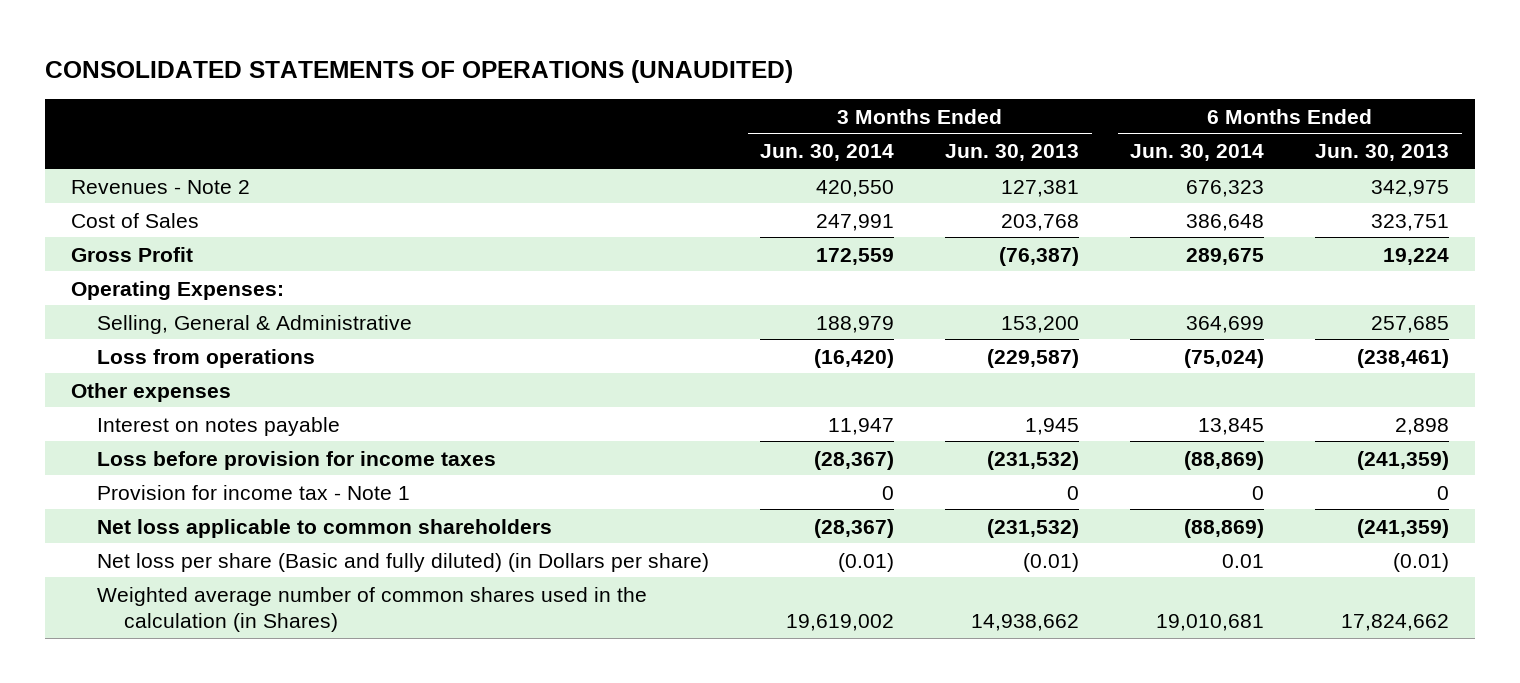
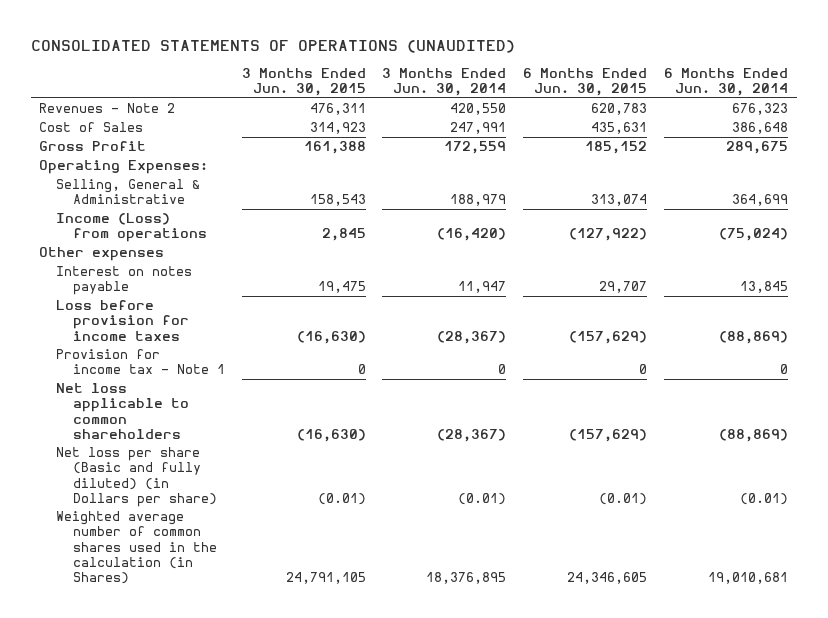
[945,144,1080,162] Jun. 30, 2013 -> none
[1315,144,1450,162] Jun. 30, 2013 -> none
none -> [241,67,366,97] 3 Months Ended Jun. 30, 2015
none -> [523,67,648,97] 6 Months Ended Jun. 30, 2015
[97,348,316,368] Loss from operations -> [56,213,207,243] Income (Loss) from operations
[1222,553,1265,568] 0.01 -> [740,492,789,505] (0.01)
[786,614,895,632] 19,619,002 -> [426,572,507,585] 18,376,895

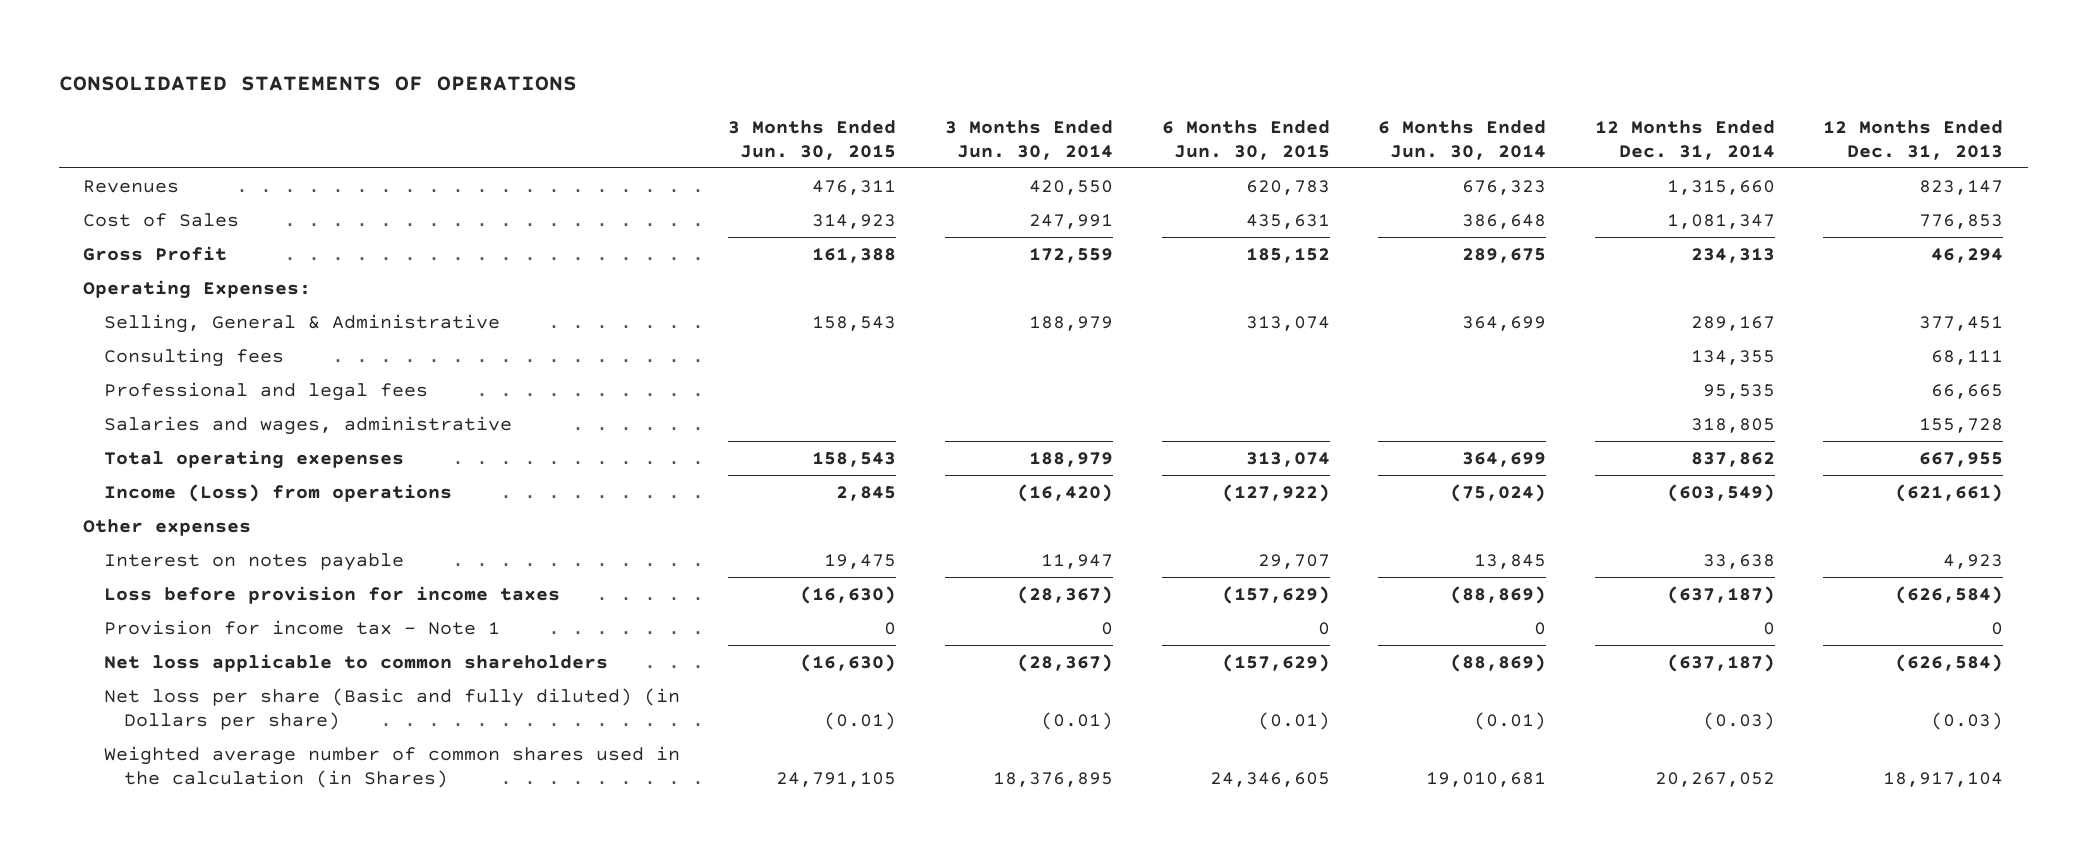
[30,39,515,53] CONSOLIDATED STATEMENTS OF OPERATIONS (UNAUDITED) -> [59,75,578,91] CONSOLIDATED STATEMENTS OF OPERATIONS
none -> [1594,119,1775,160] 12 Months Ended Dec. 31, 2014
none -> [1823,119,2004,160] 12 Months Ended Dec. 31, 2013
[39,103,176,114] Revenues - Note 2 -> [83,179,180,193] Revenues
none -> [103,347,284,367] Consulting fees
none -> [103,381,428,401] Professional and legal fees
none -> [103,415,512,435] Salaries and wages, administrative
none -> [103,449,404,469] Total operating exepenses

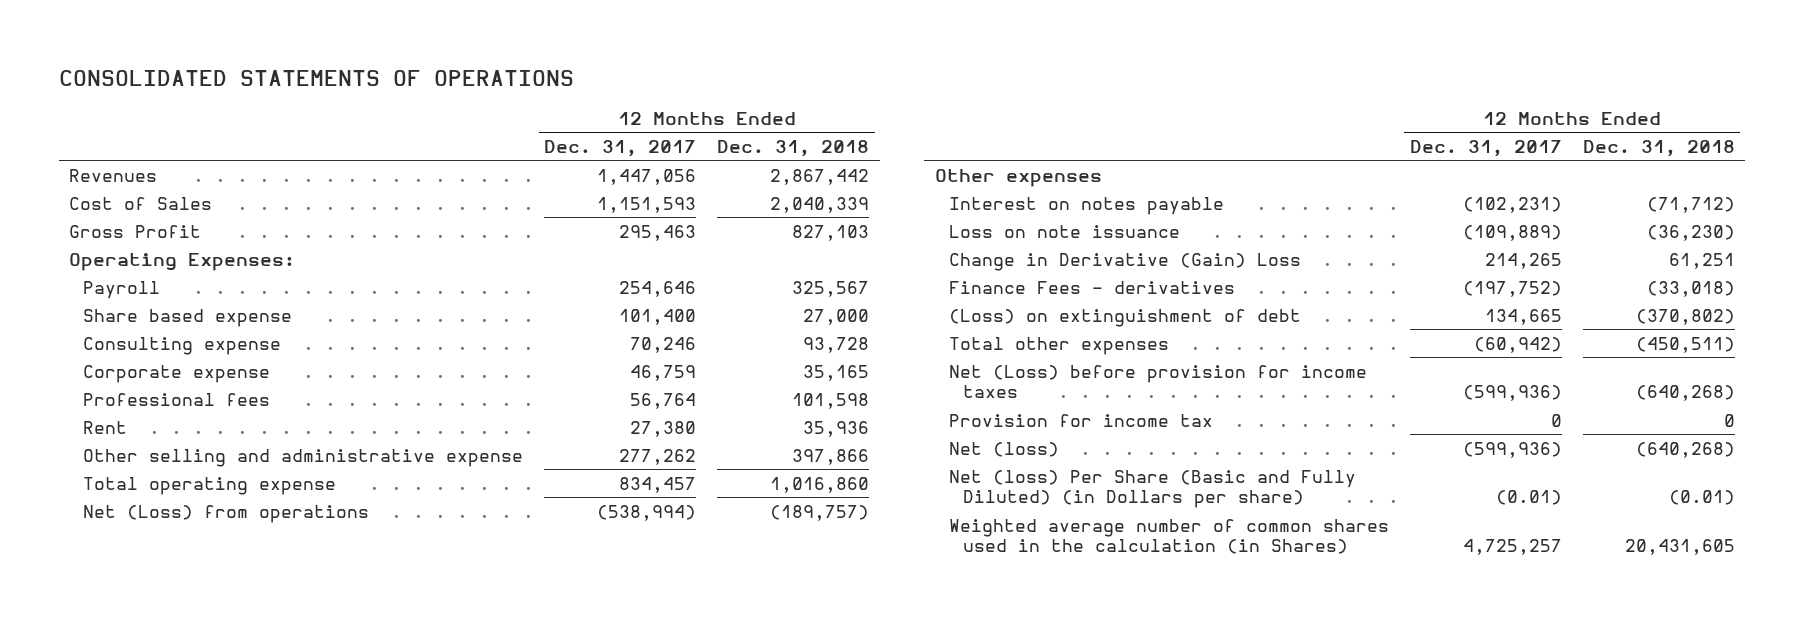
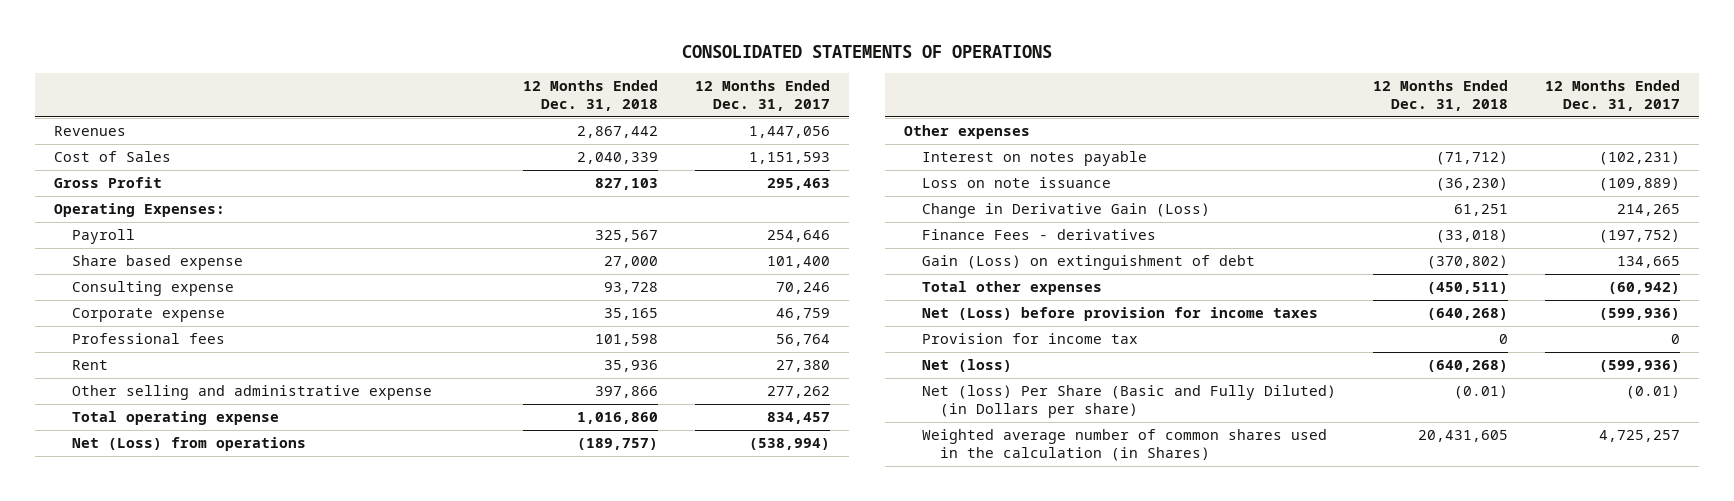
[948,252,1301,271] Change in Derivative (Gain) Loss -> [921,203,1210,219] Change in Derivative Gain (Loss)
[948,308,1301,327] (Loss) on extinguishment of debt -> [921,255,1255,271] Gain (Loss) on extinguishment of debt

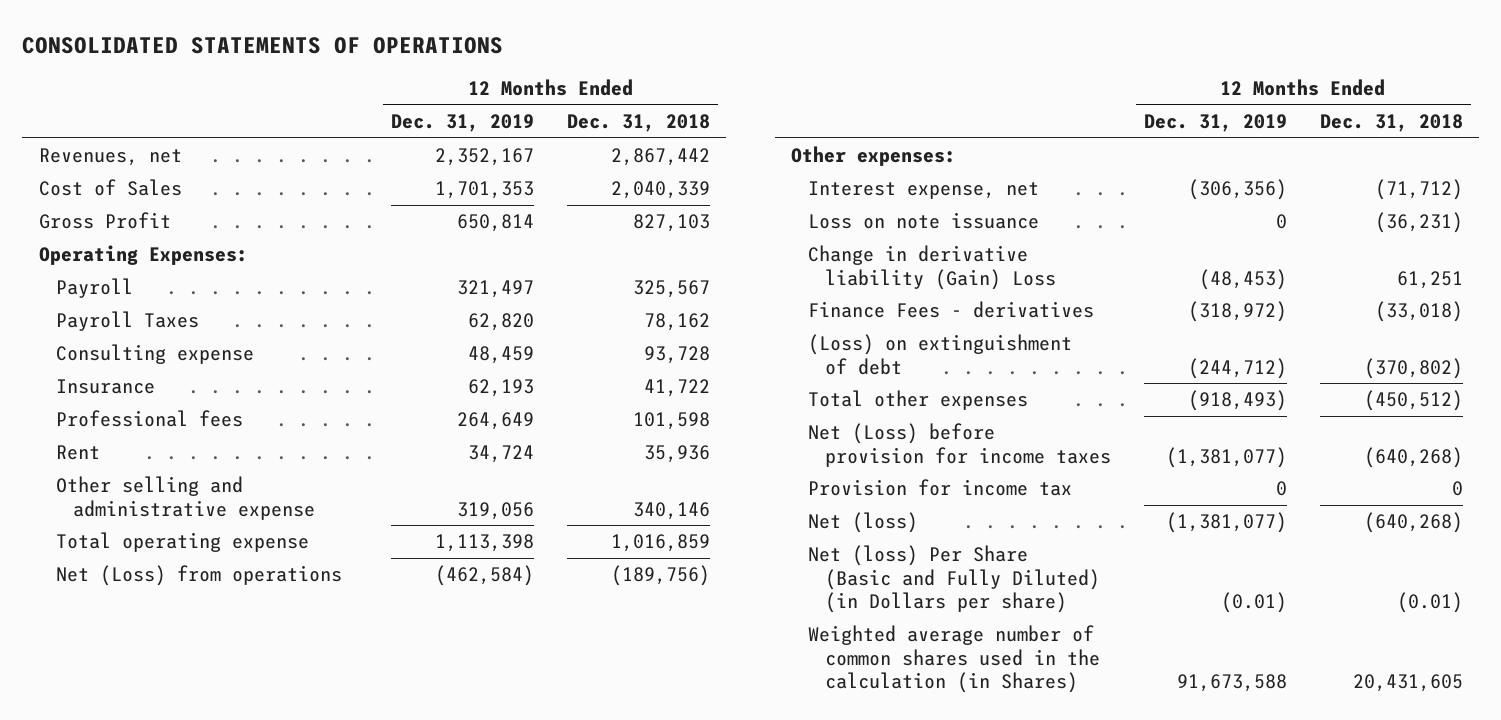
[694,79,830,112] 12 Months Ended Dec. 31, 2017 -> none
none -> [391,114,535,133] Dec. 31, 2019
[53,126,126,137] Revenues -> [38,148,182,167] Revenues, net
[71,255,243,271] Share based expense -> none
none -> [55,311,199,332] Payroll Taxes
[71,308,225,323] Corporate expense -> none
none -> [55,379,155,395] Insurance
[594,386,658,399] 397,866 -> [632,501,710,520] 340,146
[576,412,658,425] 1,016,860 -> [610,534,710,553] 1,016,859
[576,438,658,451] (189,757) -> [610,565,710,587] (189,756)
[904,125,1031,140] Other expenses -> [791,146,957,167] Other expenses:
[921,151,1147,167] Interest on notes payable -> [808,181,1040,200] Interest expense, net
[1436,177,1509,192] (36,230) -> [1374,212,1463,234] (36,231)
[921,203,1210,219] Change in Derivative Gain (Loss) -> [808,245,1057,290] Change in derivative liability (Gain) Loss
[921,255,1255,271] Gain (Loss) on extinguishment of debt -> [808,334,1073,375] (Loss) on extinguishment of debt
[1427,282,1509,295] (450,511) -> [1363,390,1463,412] (450,512)

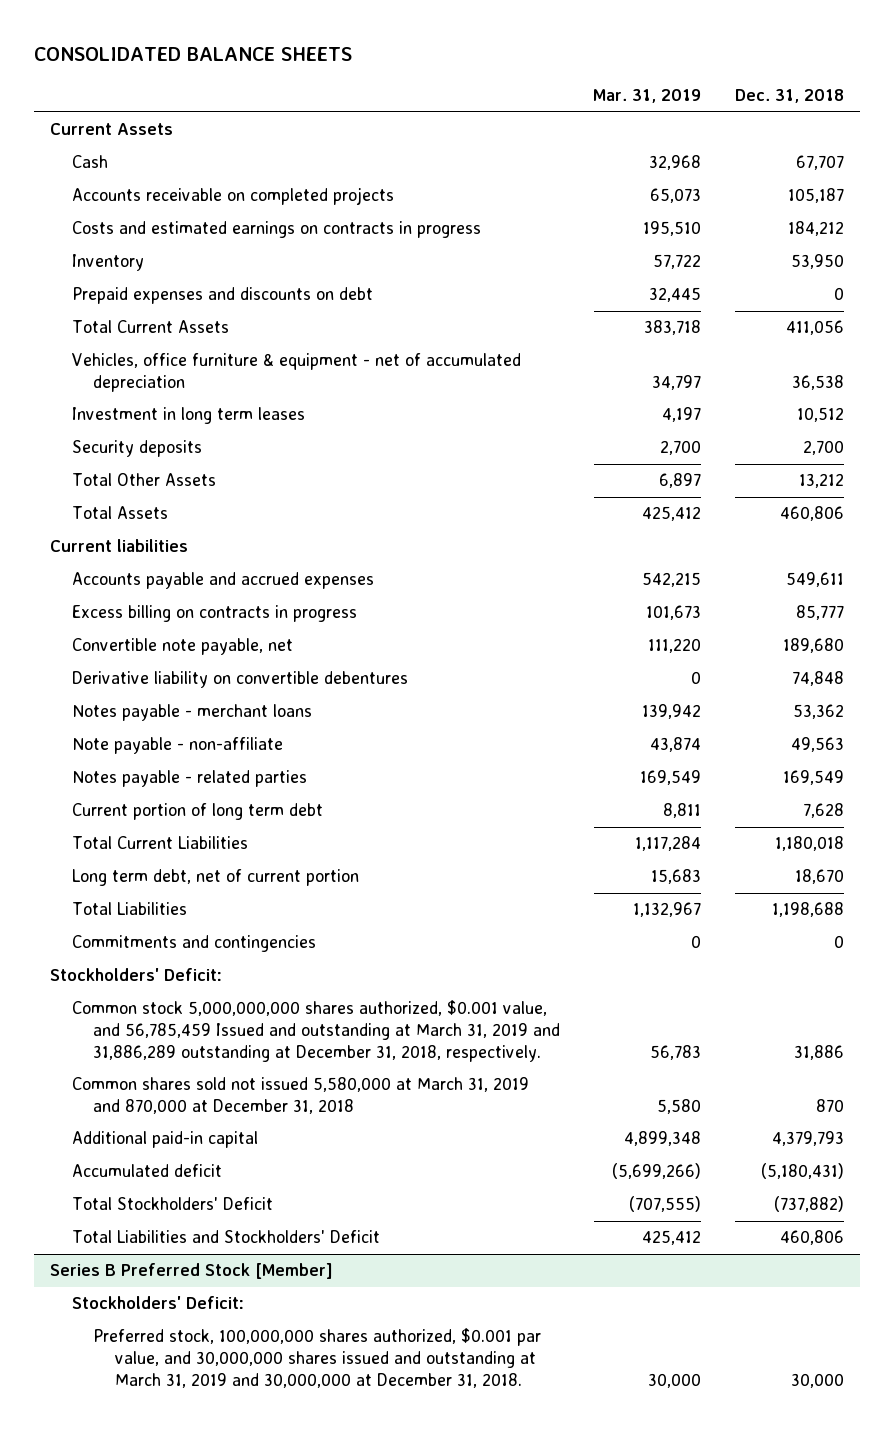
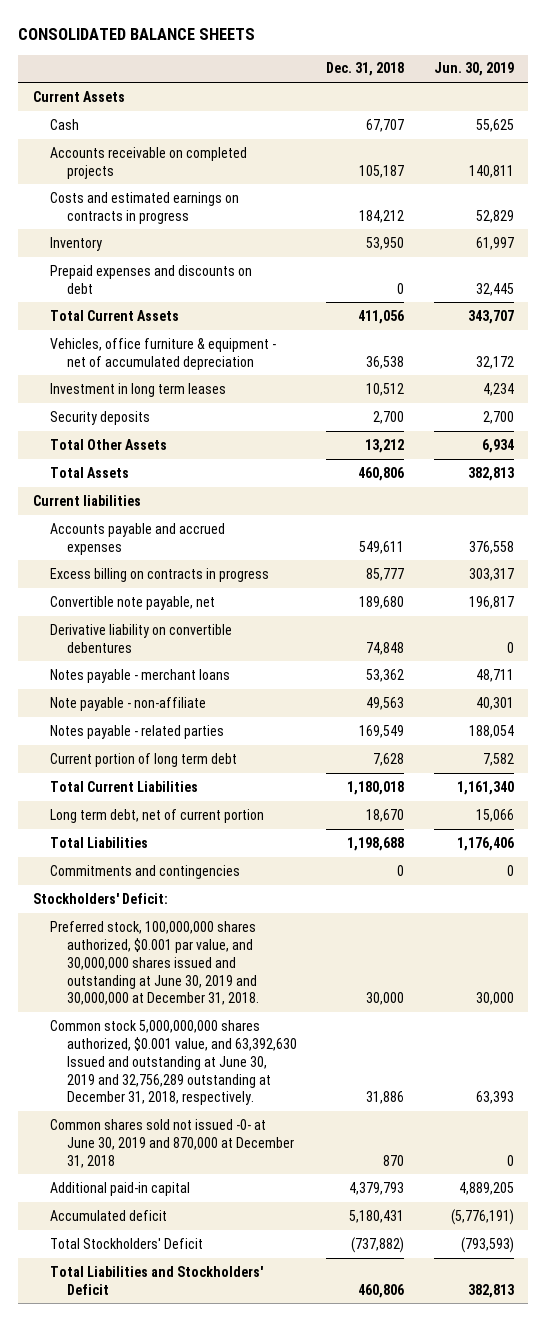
[593,89,702,104] Mar. 31, 2019 -> none
none -> [433,62,514,77] Jun. 30, 2019
none -> [50,920,260,1006] Preferred stock, 100,000,000 shares authorized, $0.001 par value, and 30,000,000 shares issued and outstanding at June 30, 2019 and 30,000,000 at December 31, 2018.
[71,1000,561,1062] Common stock 5,000,000,000 shares authorized, $0.001 value, and 56,785,459 Issued and outstanding at March 31, 2019 and 31,886,289 outstanding at December 31, 2018, respectively. -> [50,1019,298,1106] Common stock 5,000,000,000 shares authorized, $0.001 value, and 63,392,630 Issued and outstanding at June 30, 2019 and 32,756,289 outstanding at December 31, 2018, respectively.
[71,1077,529,1115] Common shares sold not issued 5,580,000 at March 31, 2019 and 870,000 at December 31, 2018 -> [50,1118,295,1168] Common shares sold not issued -0- at June 30, 2019 and 870,000 at December 31, 2018
[760,1163,844,1180] (5,180,431) -> [349,1209,405,1223] 5,180,431
[50,1263,334,1280] Series B Preferred Stock [Member] -> none
[71,1296,244,1310] Stockholders' Deficit: -> none
[93,1328,542,1388] Preferred stock, 100,000,000 shares authorized, $0.001 par value, and 30,000,000 shares issued and outstanding at March 31, 2019 and 30,000,000 at December 31, 2018. -> none

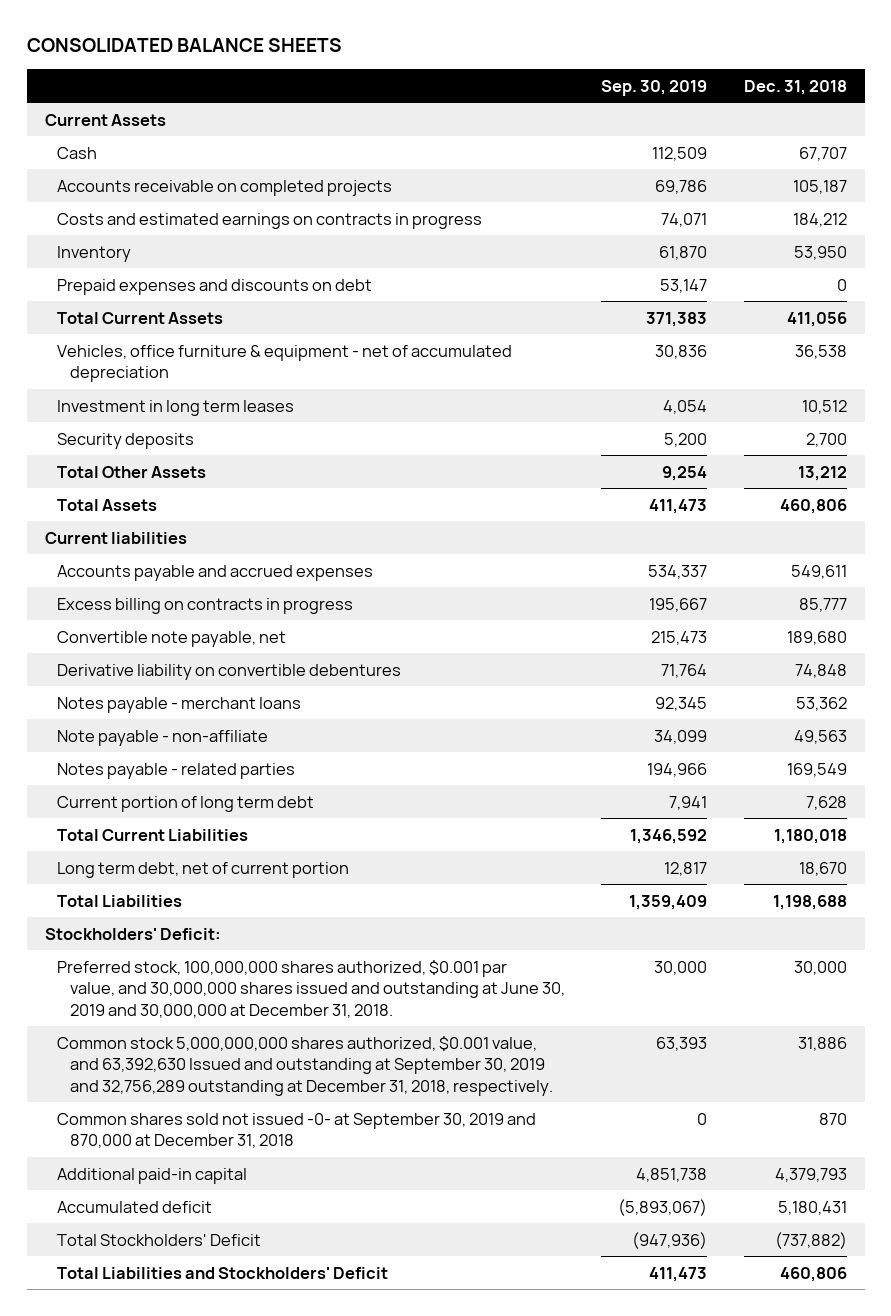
[433,62,514,77] Jun. 30, 2019 -> none
none -> [601,79,708,96] Sep. 30, 2019
[50,864,241,879] Commitments and contingencies -> none
[50,1019,298,1106] Common stock 5,000,000,000 shares authorized, $0.001 value, and 63,392,630 Issued and outstanding at June 30, 2019 and 32,756,289 outstanding at December 31, 2018, respectively. -> [57,1035,553,1096] Common stock 5,000,000,000 shares authorized, $0.001 value, and 63,392,630 Issued and outstanding at September 30, 2019 and 32,756,289 outstanding at December 31, 2018, respectively.
[50,1118,295,1168] Common shares sold not issued -0- at June 30, 2019 and 870,000 at December 31, 2018 -> [57,1112,537,1149] Common shares sold not issued -0- at September 30, 2019 and 870,000 at December 31, 2018

